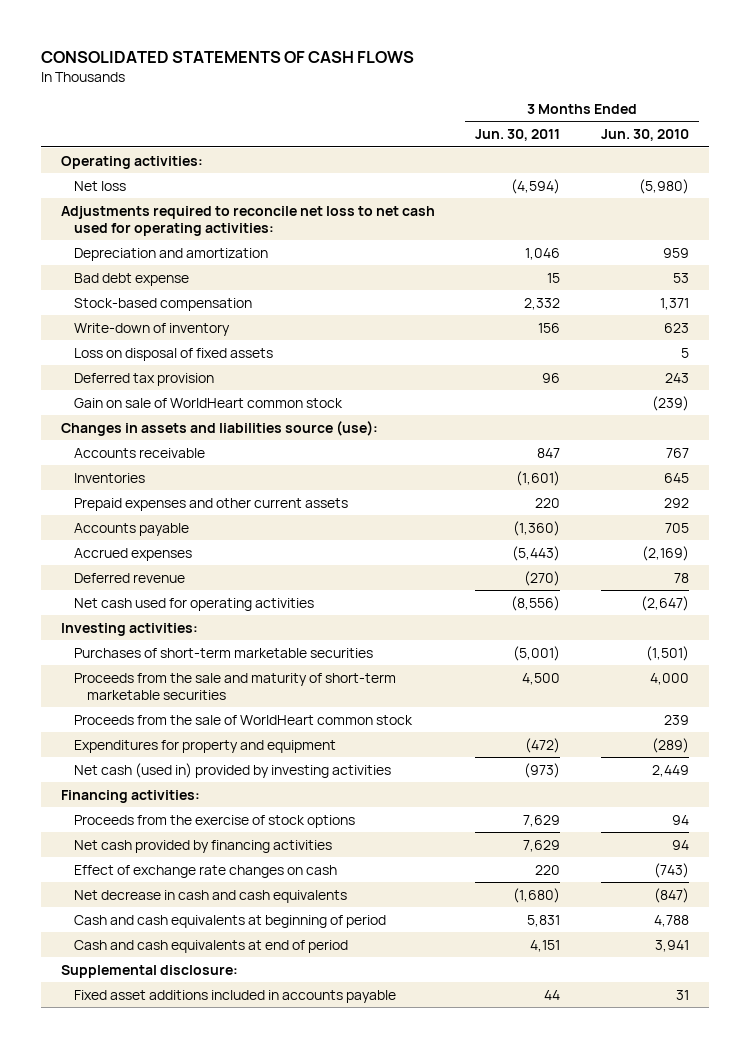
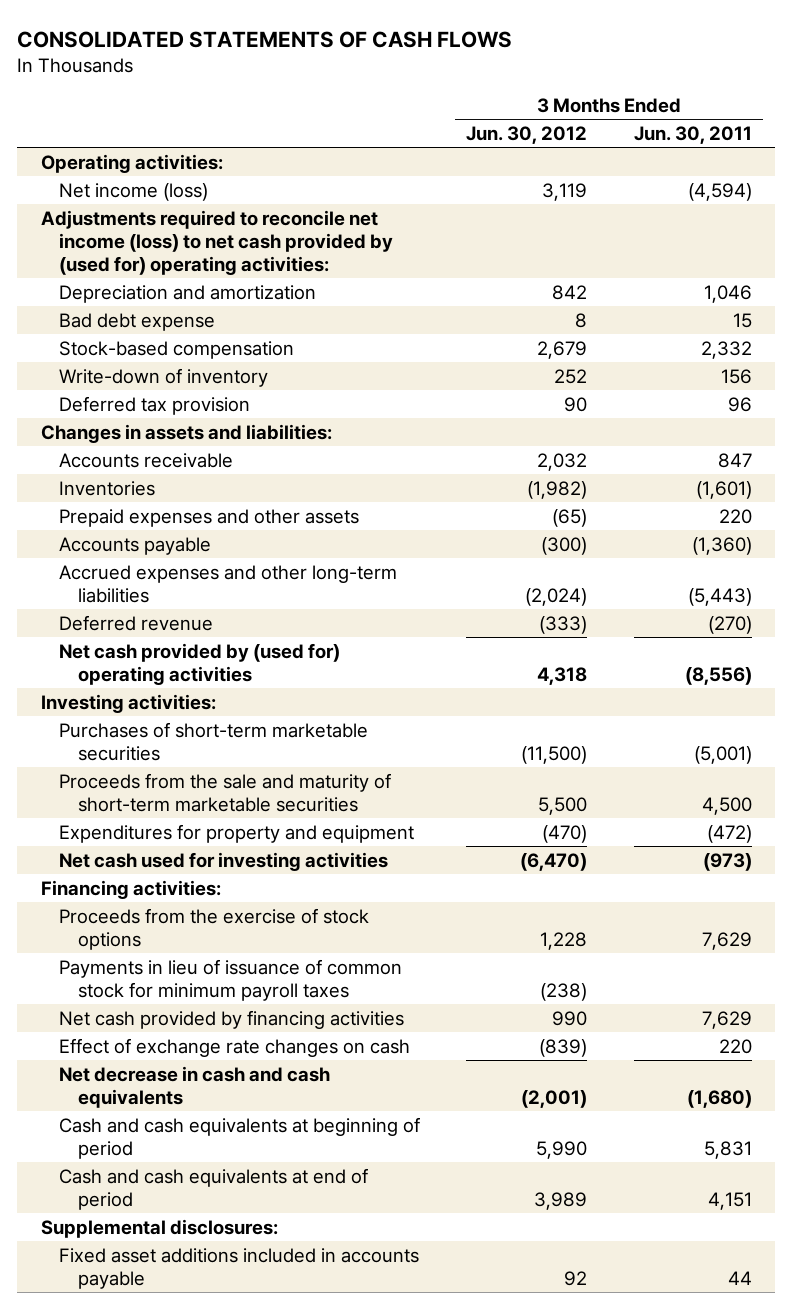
[600,129,689,142] Jun. 30, 2010 -> none
none -> [466,126,588,145] Jun. 30, 2012
[73,180,126,191] Net loss -> [59,182,209,201] Net income (loss)
[61,205,436,236] Adjustments required to reconcile net loss to net cash used for operating activities: -> [40,209,394,275] Adjustments required to reconcile net income (loss) to net cash provided by (used for) operating activities:
[73,347,273,361] Loss on disposal of fixed assets -> none
[73,397,343,408] Gain on sale of WorldHeart common stock -> none
[61,420,379,436] Changes in assets and liabilities source (use): -> [40,423,332,443] Changes in assets and liabilities:
[73,497,348,511] Prepaid expenses and other current assets -> [59,508,360,527] Prepaid expenses and other assets
[73,547,192,561] Accrued expenses -> [59,564,398,603] Accrued expenses and other long-term liabilities
[73,597,314,611] Net cash used for operating activities -> [59,642,341,685] Net cash provided by (used for) operating activities
[73,714,413,725] Proceeds from the sale of WorldHeart common stock -> none
[73,762,391,778] Net cash (used in) provided by investing activities -> [59,851,389,871] Net cash used for investing activities
none -> [59,958,403,1001] Payments in lieu of issuance of common stock for minimum payroll taxes
[61,964,239,978] Supplemental disclosure: -> [40,1218,278,1238] Supplemental disclosures:

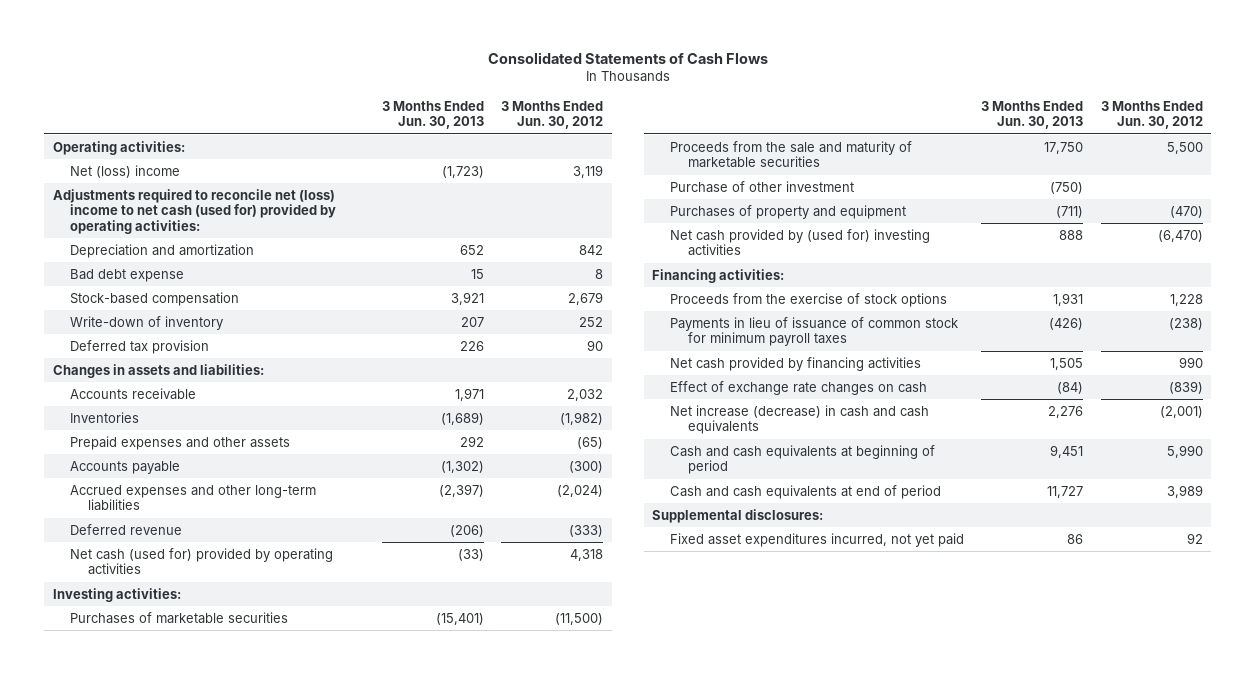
[17,30,513,48] CONSOLIDATED STATEMENTS OF CASH FLOWS -> [487,52,768,65] Consolidated Statements of Cash Flows
[633,126,752,145] Jun. 30, 2011 -> none
none -> [381,100,484,130] 3 Months Ended Jun. 30, 2013
[59,182,209,201] Net income (loss) -> [70,164,181,178] Net (loss) income
[40,209,394,275] Adjustments required to reconcile net income (loss) to net cash provided by (used for) operating activities: -> [52,188,337,234] Adjustments required to reconcile net (loss) income to net cash (used for) provided by operating activities:
[59,642,341,685] Net cash provided by (used for) operating activities -> [70,547,334,576] Net cash (used for) provided by operating activities
[59,721,369,761] Purchases of short-term marketable securities -> [70,611,289,624] Purchases of marketable securities
[59,772,392,812] Proceeds from the sale and maturity of short-term marketable securities -> [669,140,912,169] Proceeds from the sale and maturity of marketable securities
none -> [669,180,854,193] Purchase of other investment
[59,823,415,843] Expenditures for property and equipment -> [669,204,906,219] Purchases of property and equipment
[59,851,389,871] Net cash used for investing activities -> [669,228,930,257] Net cash provided by (used for) investing activities
[59,1065,331,1108] Net decrease in cash and cash equivalents -> [669,404,929,435] Net increase (decrease) in cash and cash equivalents
[59,1247,420,1289] Fixed asset additions included in accounts payable -> [669,532,964,547] Fixed asset expenditures incurred, not yet paid

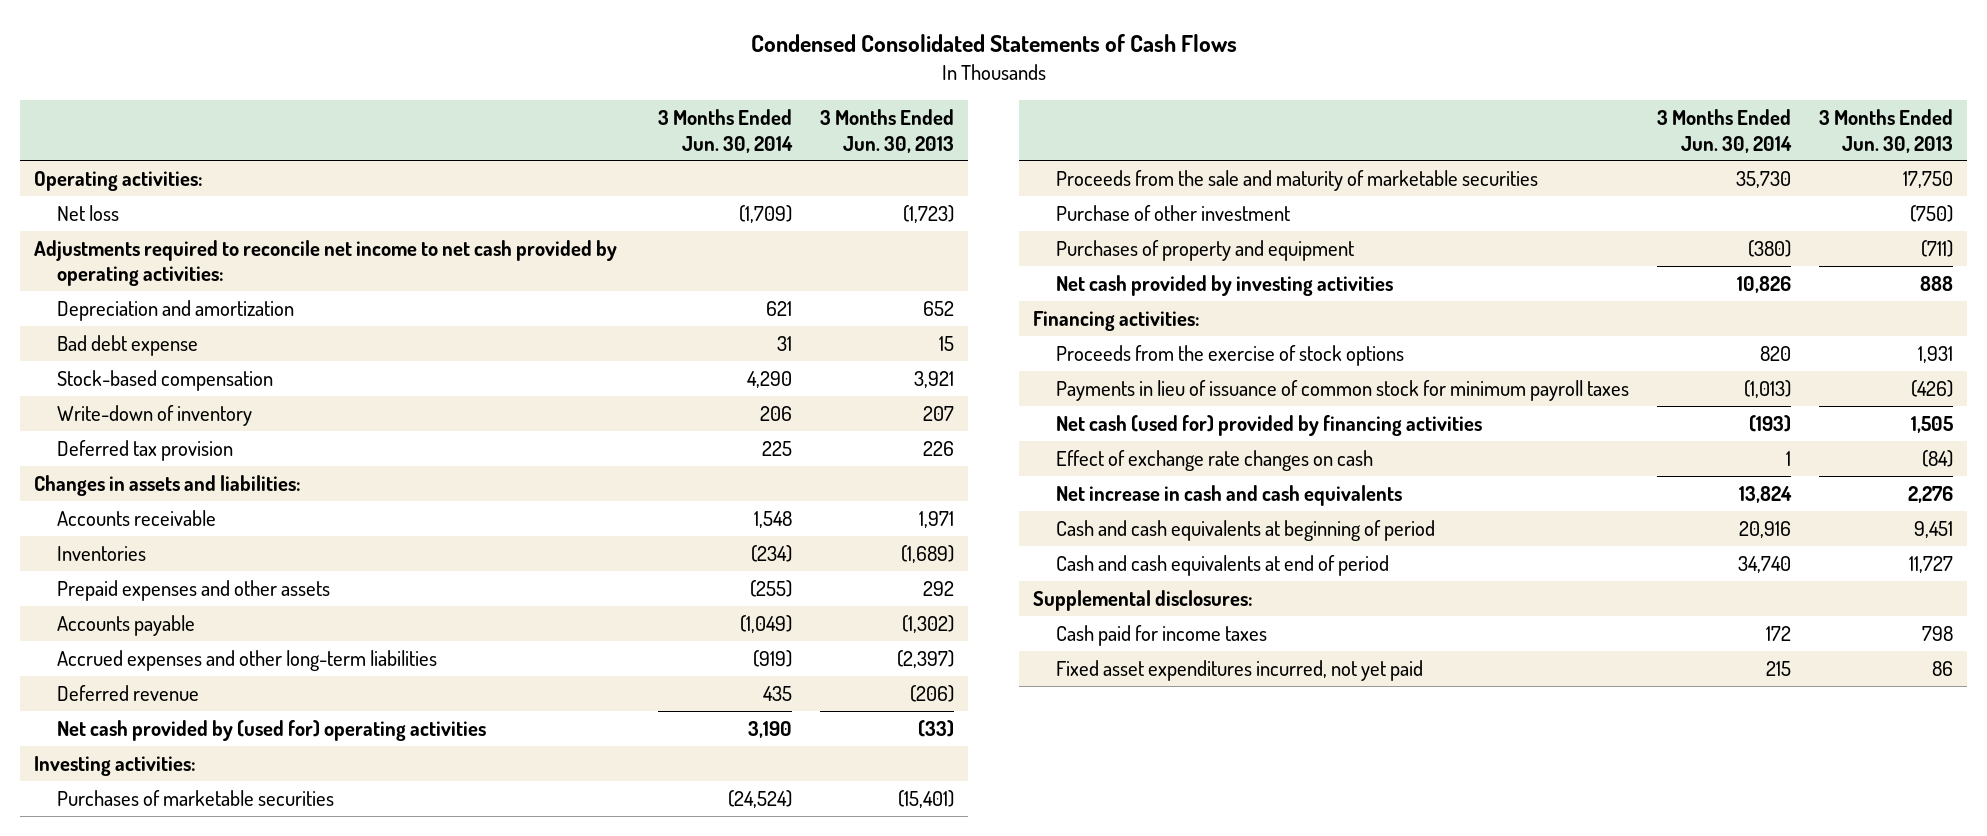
[487,52,768,65] Consolidated Statements of Cash Flows -> [750,34,1237,53] Condensed Consolidated Statements of Cash Flows
[500,100,603,130] 3 Months Ended Jun. 30, 2012 -> none
none -> [657,109,793,153] 3 Months Ended Jun. 30, 2014
[70,164,181,178] Net (loss) income -> [56,204,119,221] Net loss
[52,188,337,234] Adjustments required to reconcile net (loss) income to net cash (used for) provided by operating activities: -> [34,239,618,287] Adjustments required to reconcile net income to net cash provided by operating activities:
[70,547,334,576] Net cash (used for) provided by operating activities -> [56,719,486,741] Net cash provided by (used for) operating activities
[669,228,930,257] Net cash provided by (used for) investing activities -> [1055,274,1393,296] Net cash provided by investing activities
[669,356,921,371] Net cash provided by financing activities -> [1055,414,1482,436] Net cash (used for) provided by financing activities
[669,404,929,435] Net increase (decrease) in cash and cash equivalents -> [1055,484,1402,506] Net increase in cash and cash equivalents
none -> [1055,624,1267,646] Cash paid for income taxes

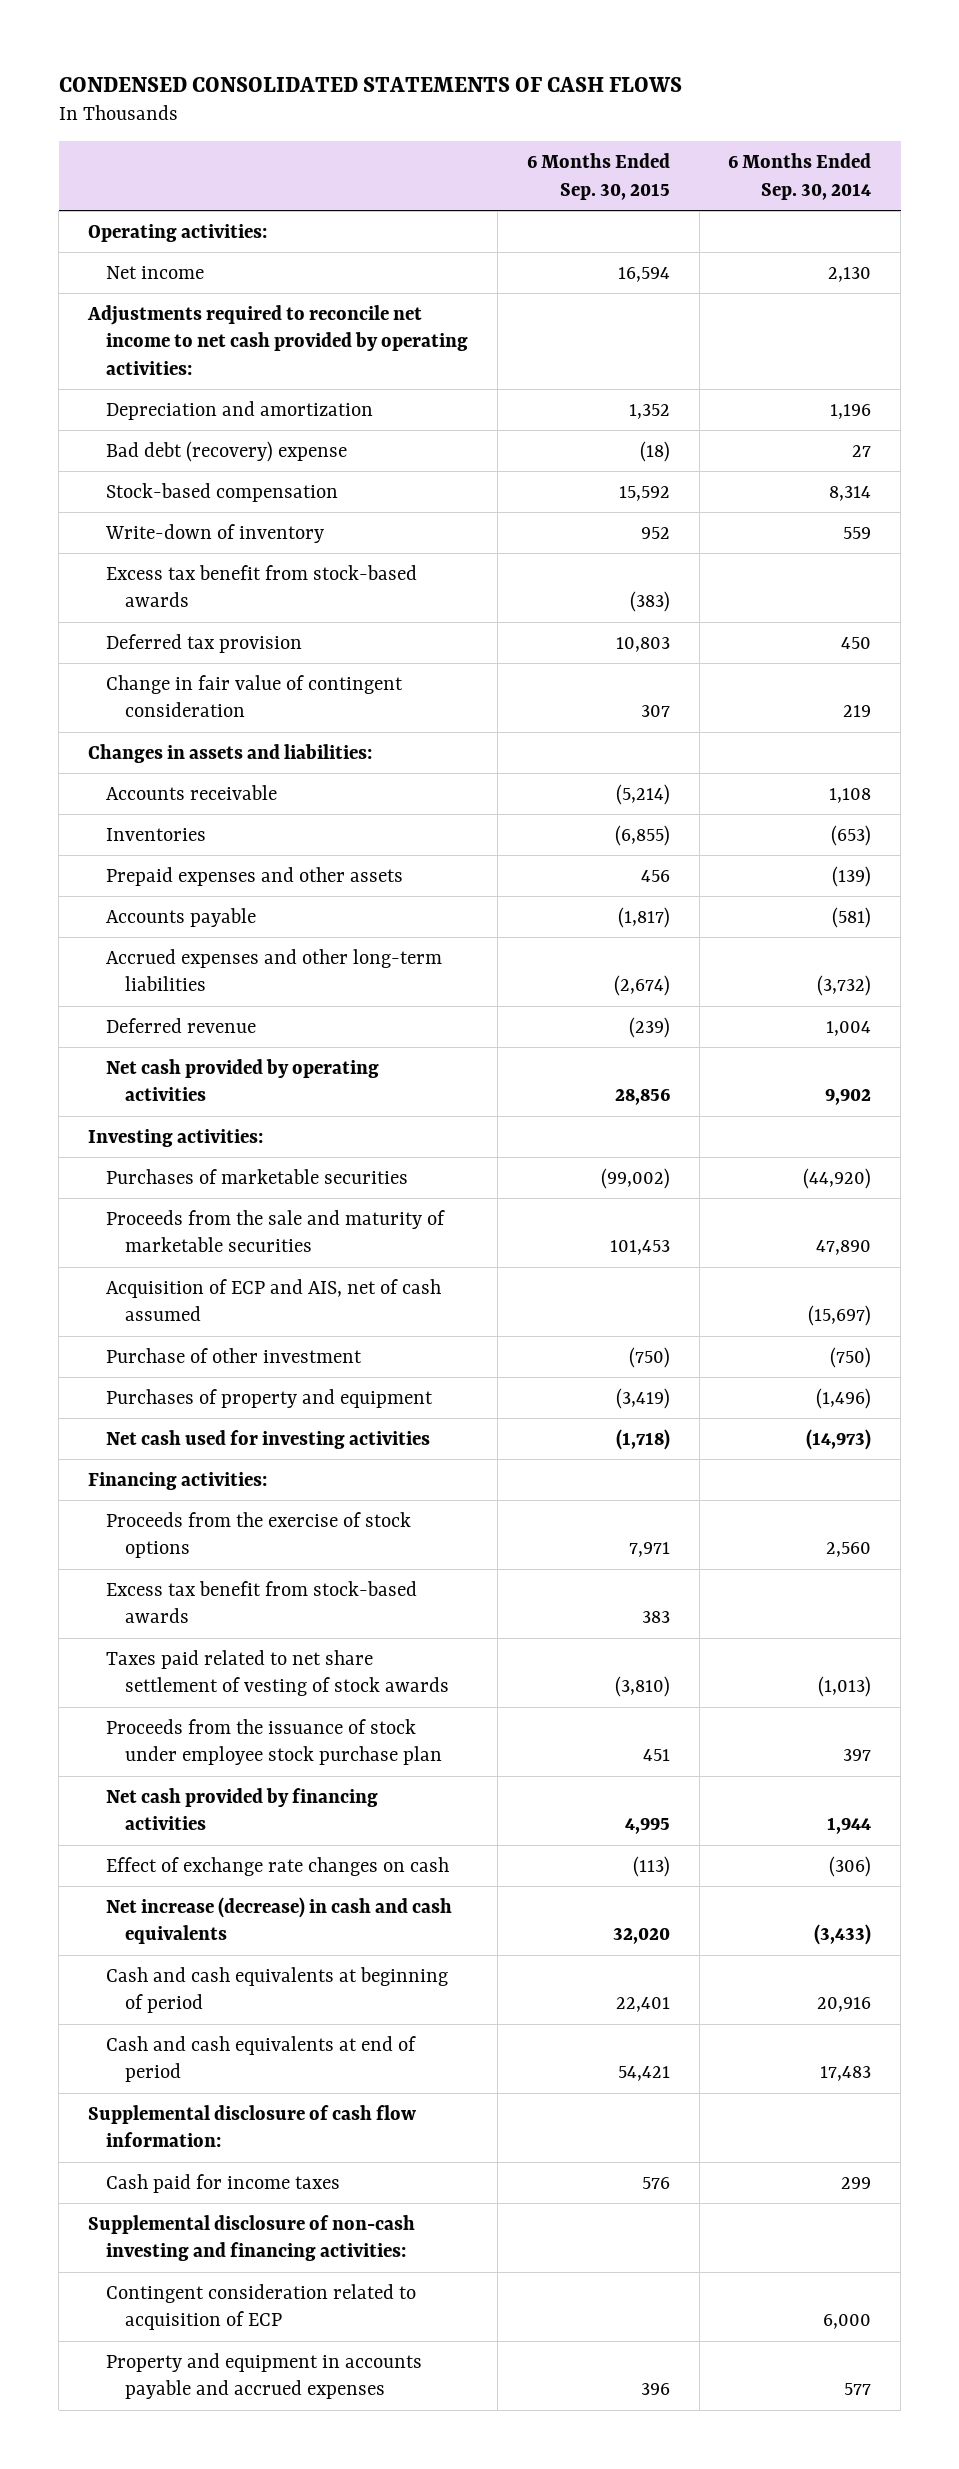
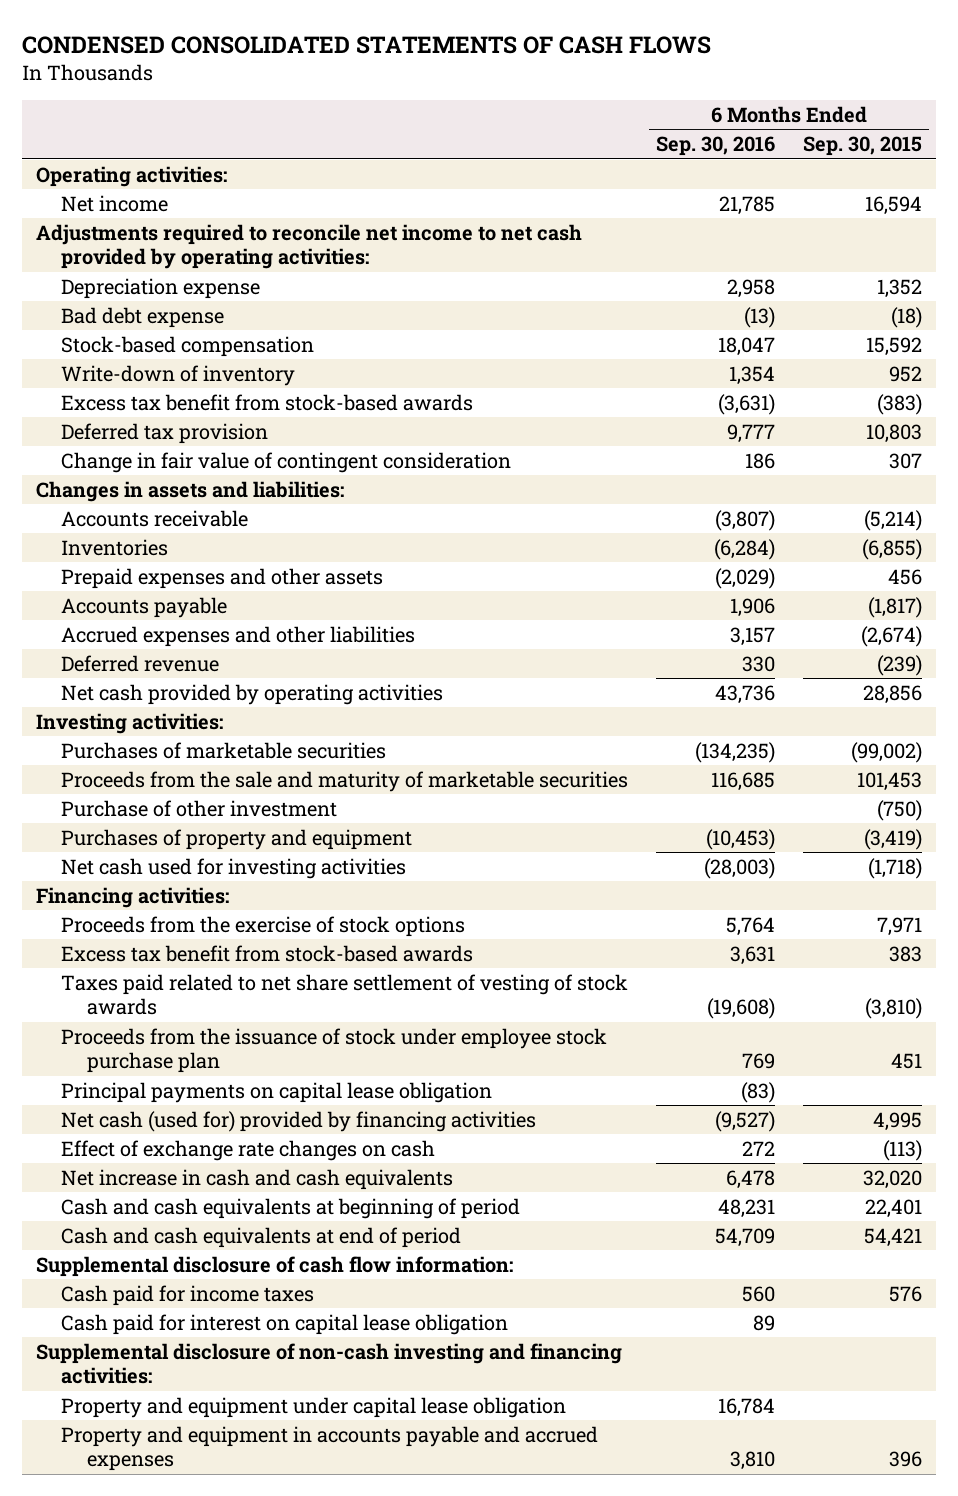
[728,153,872,200] 6 Months Ended Sep. 30, 2014 -> none
none -> [656,136,776,157] Sep. 30, 2016
[106,400,374,420] Depreciation and amortization -> [61,277,261,299] Depreciation expense
[106,440,348,462] Bad debt (recovery) expense -> [61,306,225,328] Bad debt expense
[106,948,443,992] Accrued expenses and other long-term liabilities -> [61,625,416,647] Accrued expenses and other liabilities
[106,1278,442,1322] Acquisition of ECP and AIS, net of cash assumed -> none
none -> [61,1081,493,1103] Principal payments on capital lease obligation
[106,1787,379,1831] Net cash provided by financing activities -> [61,1110,537,1132] Net cash (used for) provided by financing activities
[106,1896,453,1945] Net increase (decrease) in cash and cash equivalents -> [61,1168,454,1190] Net increase in cash and cash equivalents
none -> [61,1313,509,1335] Cash paid for interest on capital lease obligation
[106,2283,417,2331] Contingent consideration related to acquisition of ECP -> none
none -> [61,1396,567,1418] Property and equipment under capital lease obligation

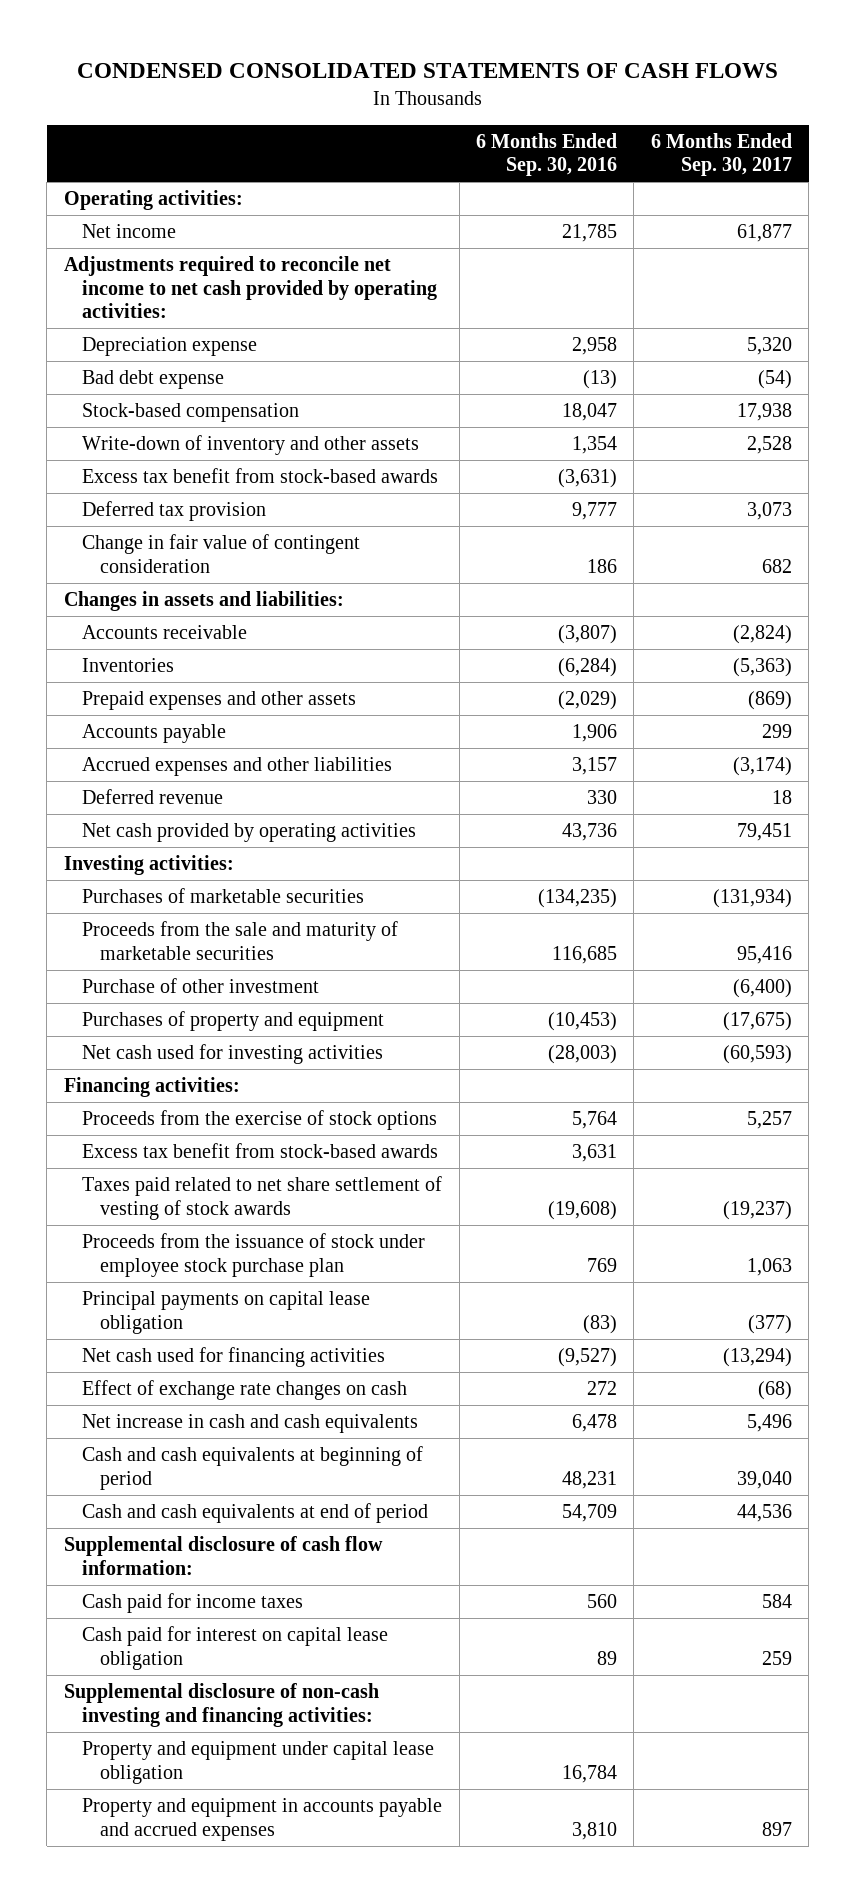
[803,136,923,157] Sep. 30, 2015 -> none
none -> [650,132,792,177] 6 Months Ended Sep. 30, 2017
[61,364,296,386] Write-down of inventory -> [82,434,420,455] Write-down of inventory and other assets
[61,1110,537,1132] Net cash (used for) provided by financing activities -> [82,1346,386,1367] Net cash used for financing activities

